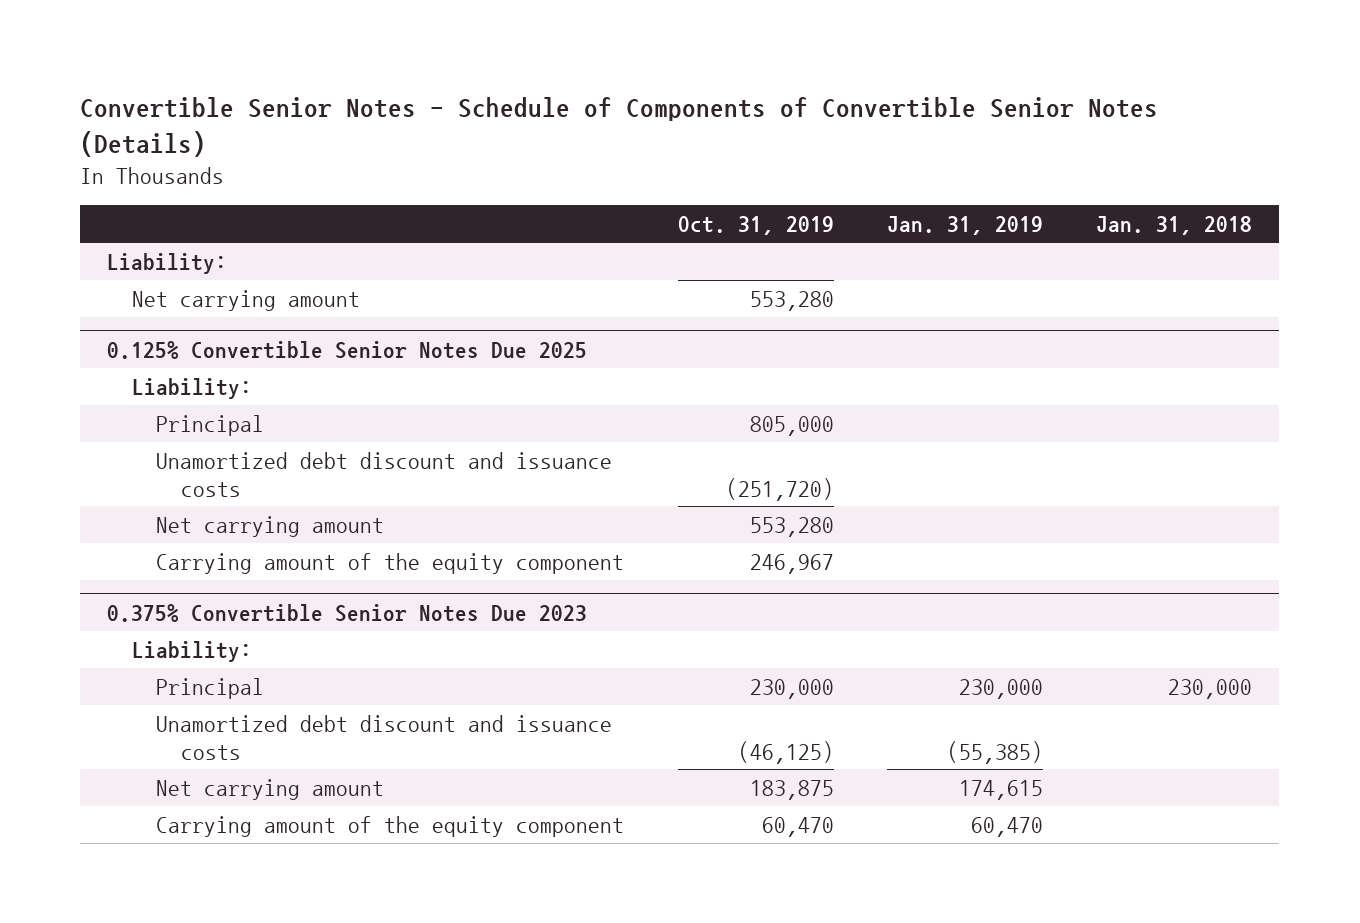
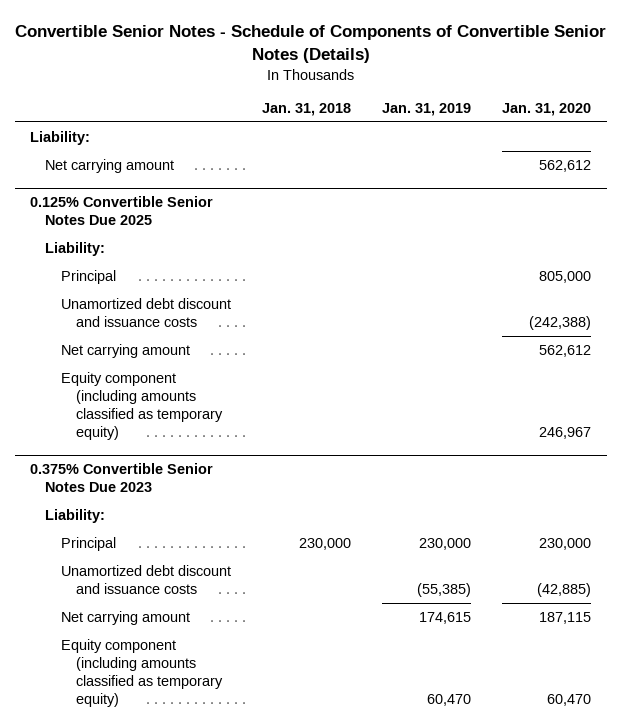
[677,216,834,236] Oct. 31, 2019 -> none
none -> [502,103,592,117] Jan. 31, 2020
[156,552,625,574] Carrying amount of the equity component -> [60,371,223,441] Equity component (including amounts classified as temporary equity)
[156,815,625,837] Carrying amount of the equity component -> [60,638,223,708] Equity component (including amounts classified as temporary equity)

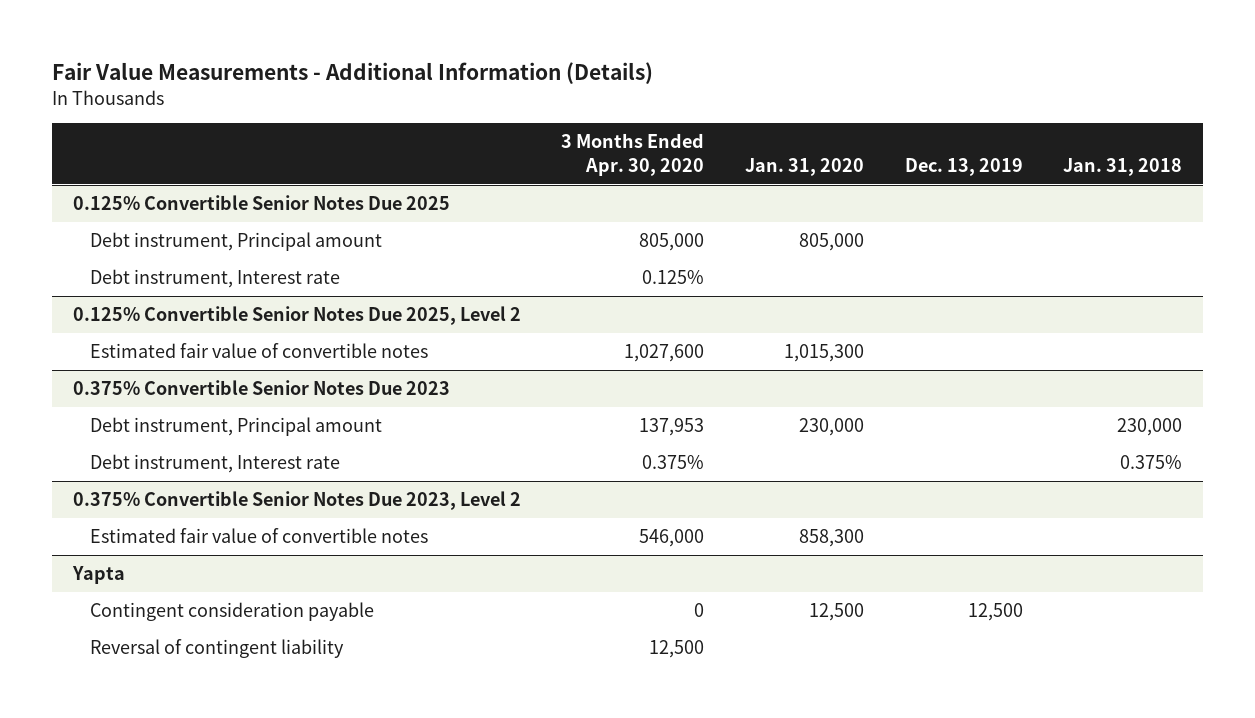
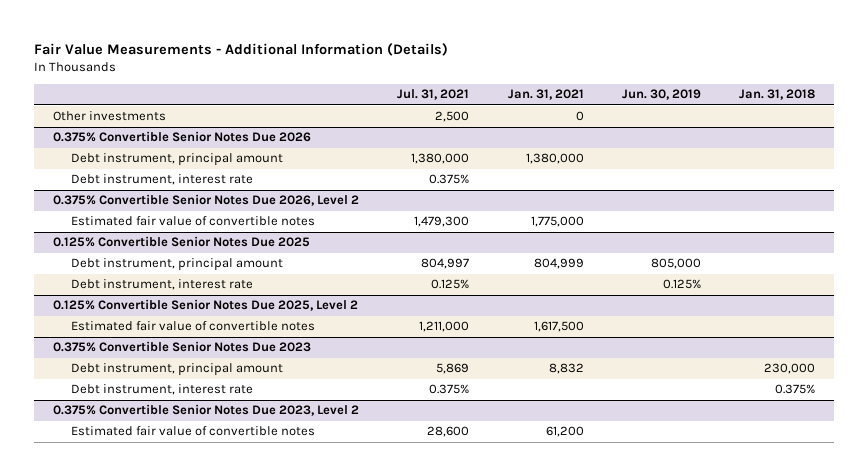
[561,133,705,176] 3 Months Ended Apr. 30, 2020 -> none
[744,157,864,176] Jan. 31, 2020 -> none
[904,157,1023,176] Dec. 13, 2019 -> none
none -> [397,89,470,101] Jul. 31, 2021
none -> [507,89,584,101] Jan. 31, 2021
none -> [621,89,701,101] Jun. 30, 2019
none -> [53,111,167,122] Other investments
none -> [53,131,312,143] 0.375% Convertible Senior Notes Due 2026
none -> [71,153,284,167] Debt instrument, principal amount
none -> [71,174,254,186] Debt instrument, interest rate
none -> [53,194,360,207] 0.375% Convertible Senior Notes Due 2026, Level 2
none -> [71,216,316,227] Estimated fair value of convertible notes
[90,232,383,252] Debt instrument, Principal amount -> [71,258,284,272] Debt instrument, principal amount
[90,269,341,289] Debt instrument, Interest rate -> [71,279,254,291] Debt instrument, interest rate
[90,417,383,437] Debt instrument, Principal amount -> [71,363,284,377] Debt instrument, principal amount
[90,454,341,474] Debt instrument, Interest rate -> [71,384,254,396] Debt instrument, interest rate
[71,566,125,585] Yapta -> none
[90,602,375,622] Contingent consideration payable -> none
[90,639,345,659] Reversal of contingent liability -> none

